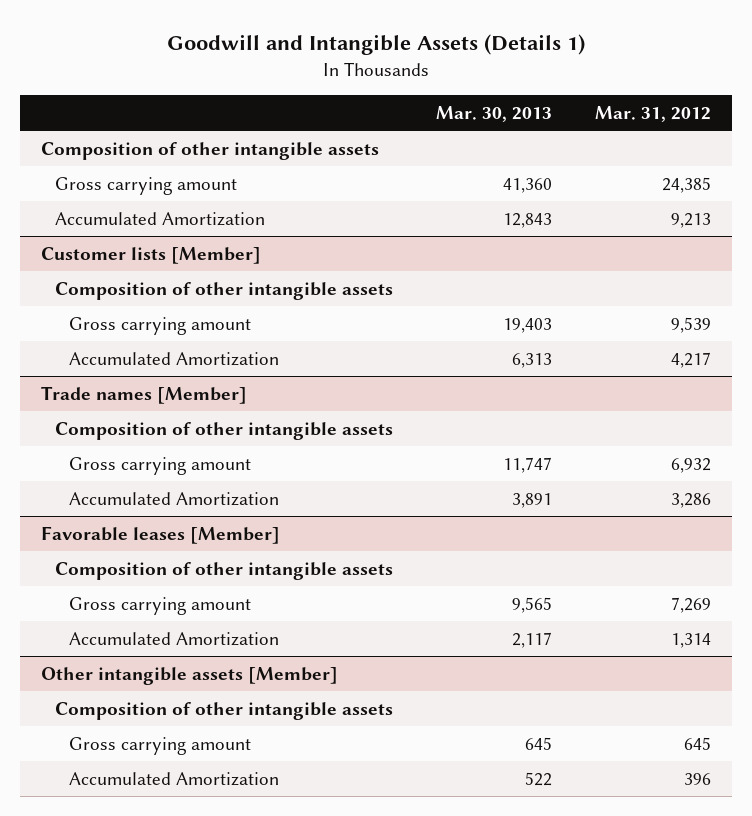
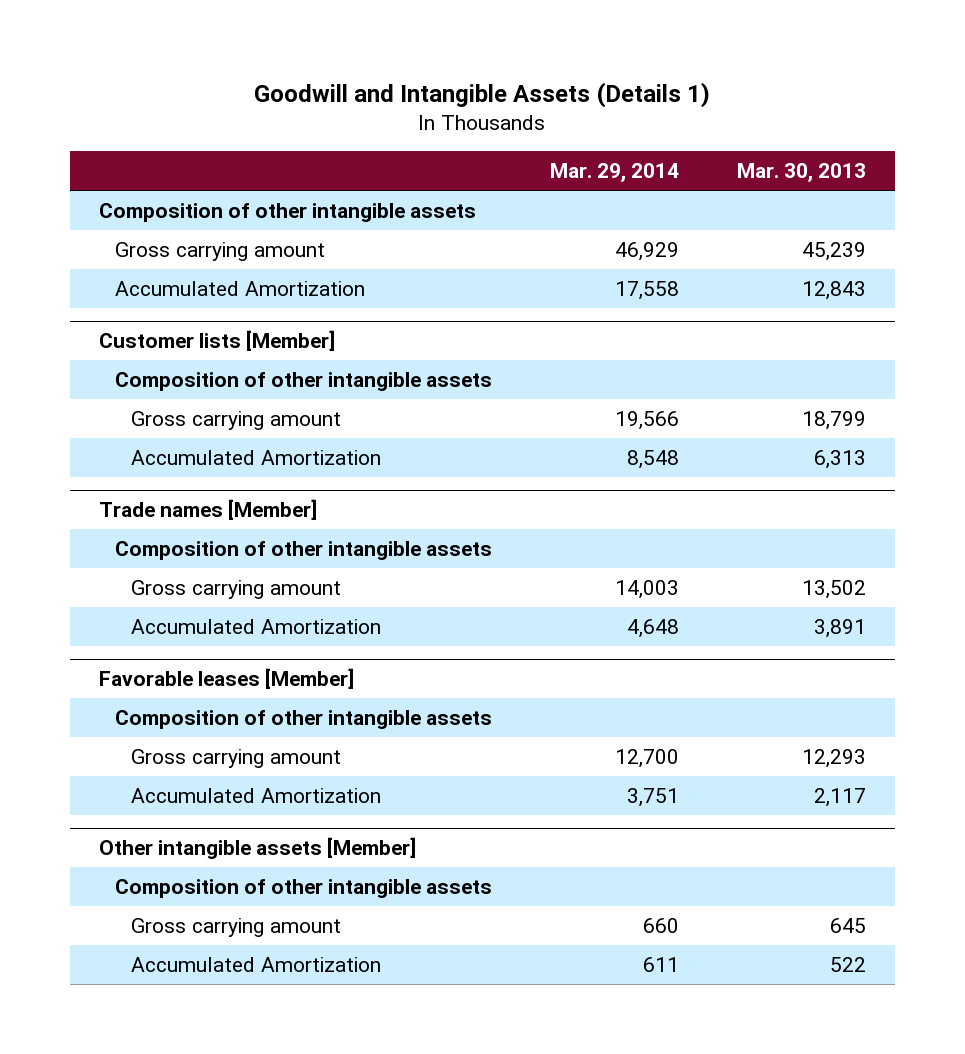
[594,105,711,122] Mar. 31, 2012 -> none
none -> [550,163,680,183] Mar. 29, 2014
[502,177,552,193] 41,360 -> [802,241,867,261] 45,239
[502,317,552,333] 19,403 -> [802,410,867,430] 18,799
[502,456,552,473] 11,747 -> [802,579,867,599] 13,502
[511,596,552,613] 9,565 -> [802,748,867,768] 12,293

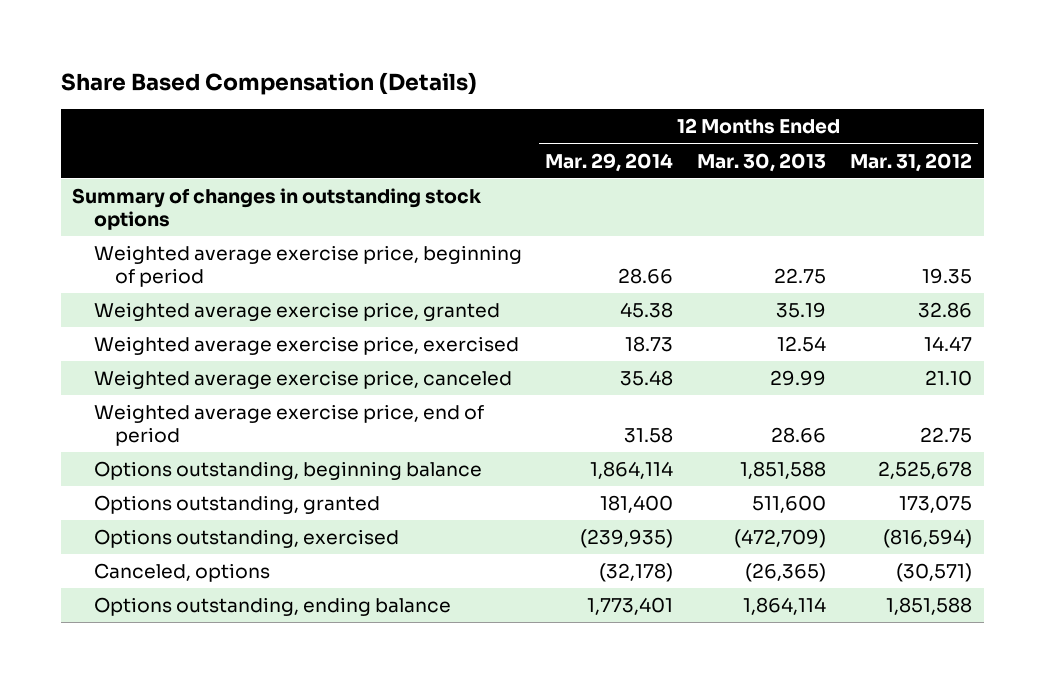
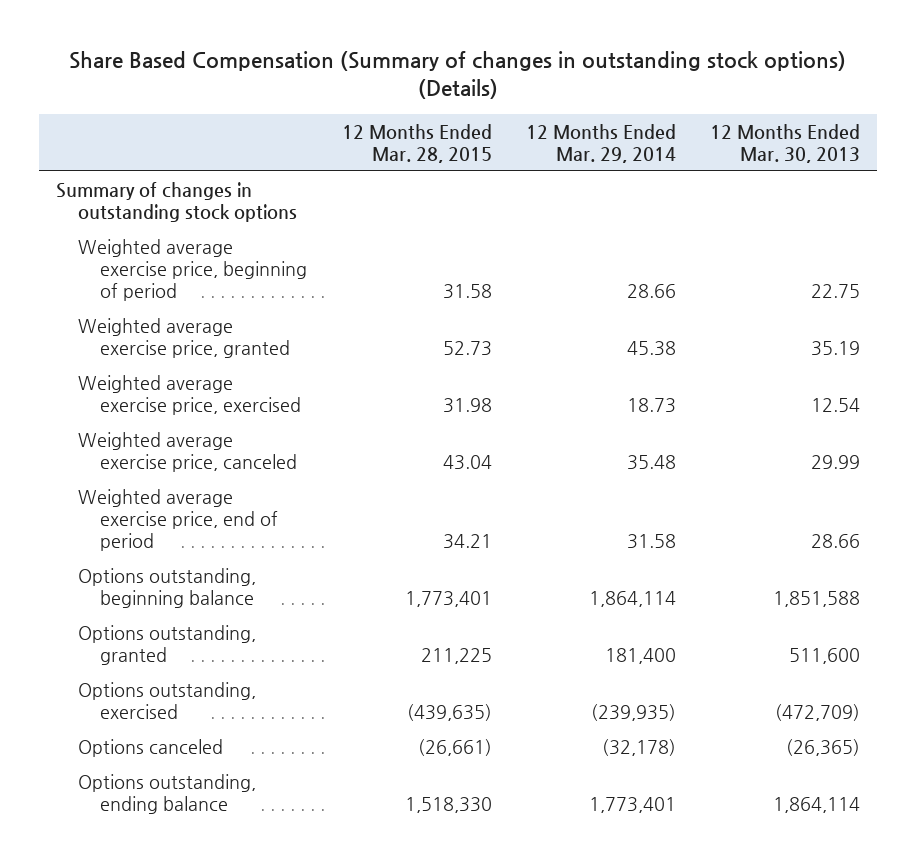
[60,72,477,96] Share Based Compensation (Details) -> [68,51,846,100] Share Based Compensation (Summary of changes in outstanding stock options) (Details)
[850,152,973,172] Mar. 31, 2012 -> none
none -> [341,123,492,163] 12 Months Ended Mar. 28, 2015
[93,563,270,583] Canceled, options -> [78,738,224,757] Options canceled

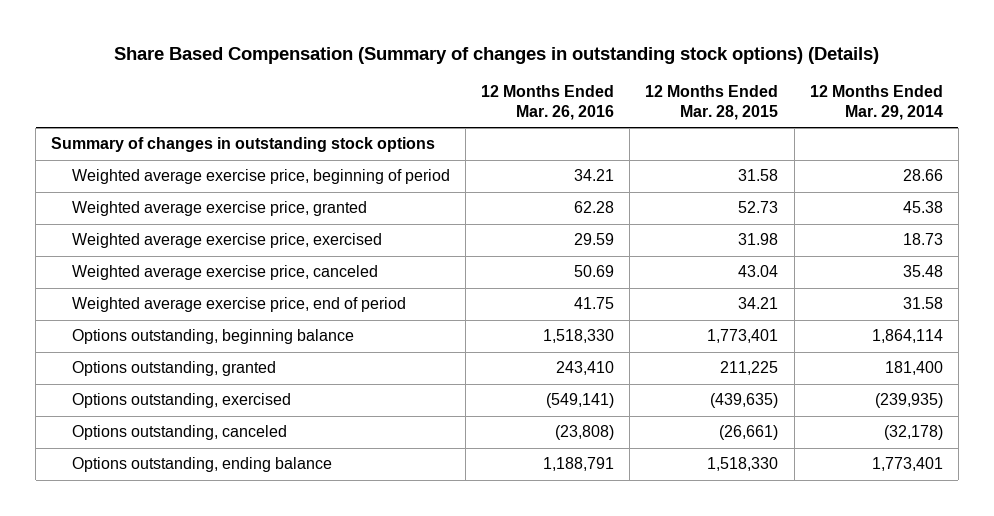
[710,123,861,163] 12 Months Ended Mar. 30, 2013 -> none
none -> [480,85,614,120] 12 Months Ended Mar. 26, 2016
[78,738,224,757] Options canceled -> [71,425,287,441] Options outstanding, canceled

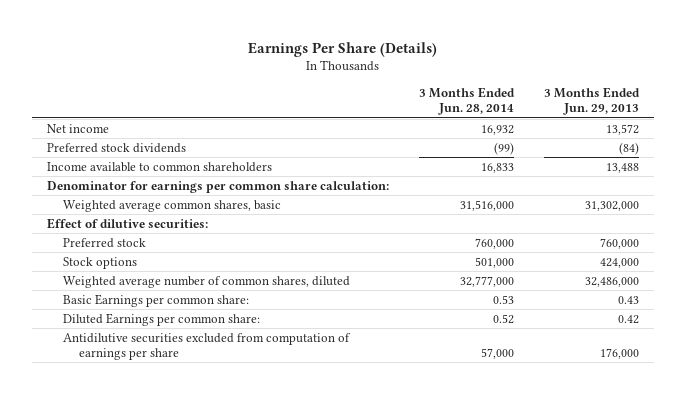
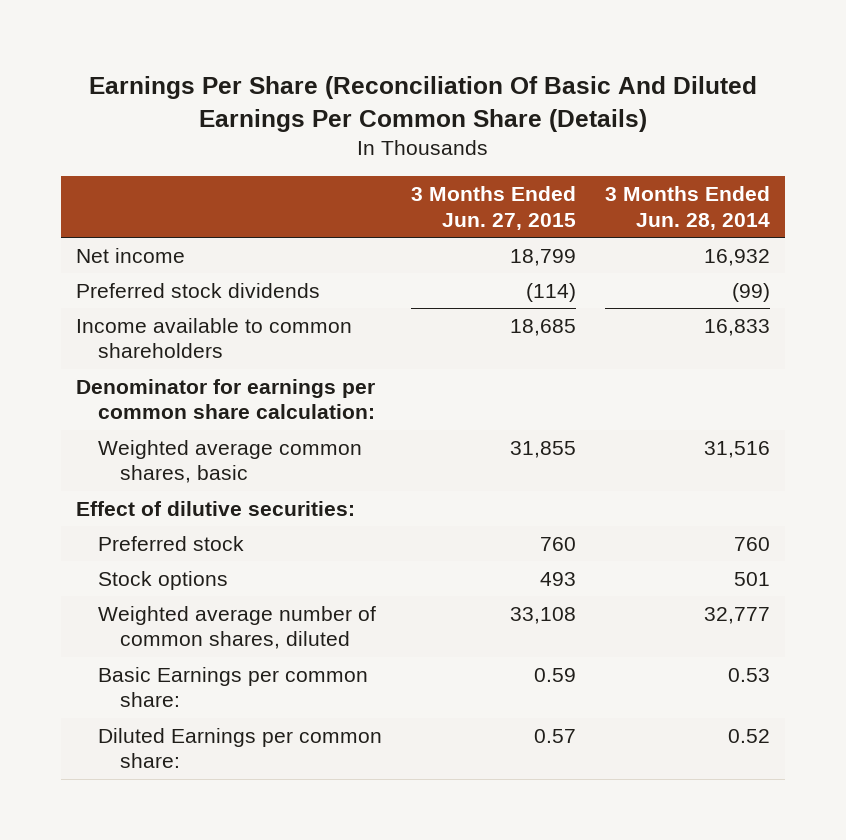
[248,41,438,57] Earnings Per Share (Details) -> [89,75,758,132] Earnings Per Share (Reconciliation Of Basic And Diluted Earnings Per Common Share (Details)
[544,86,641,116] 3 Months Ended Jun. 29, 2013 -> none
none -> [411,186,577,230] 3 Months Ended Jun. 27, 2015
[460,199,515,211] 31,516,000 -> [704,440,771,458] 31,516
[475,237,515,249] 760,000 -> [734,536,771,551] 760
[475,256,515,268] 501,000 -> [734,571,771,586] 501
[460,275,515,287] 32,777,000 -> [704,606,771,624] 32,777
[63,332,352,361] Antidilutive securities excluded from computation of earnings per share -> none

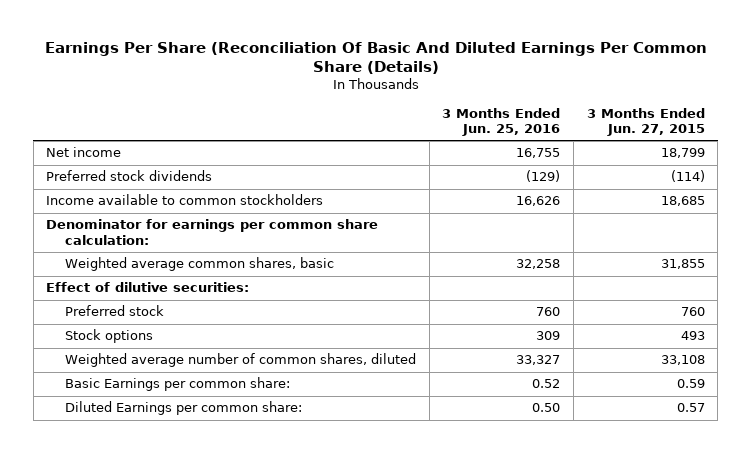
[605,186,771,230] 3 Months Ended Jun. 28, 2014 -> none
none -> [442,107,561,137] 3 Months Ended Jun. 25, 2016
[75,317,352,359] Income available to common shareholders -> [46,194,324,206] Income available to common stockholders

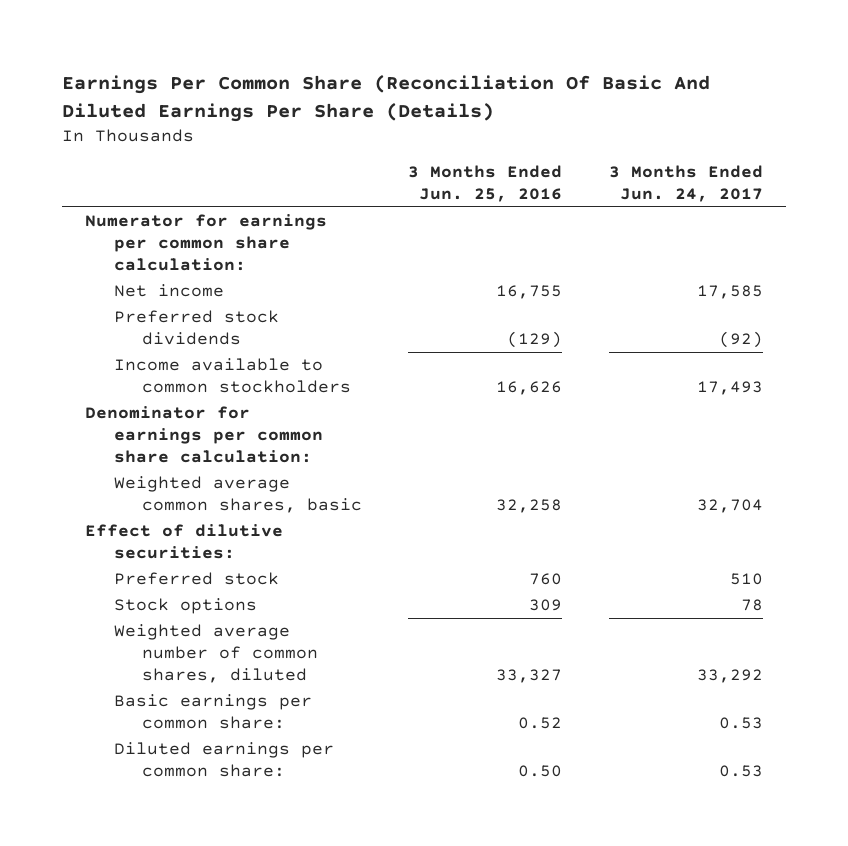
[44,41,707,74] Earnings Per Share (Reconciliation Of Basic And Diluted Earnings Per Common Share (Details) -> [61,75,710,123] Earnings Per Common Share (Reconciliation Of Basic And Diluted Earnings Per Share (Details)
[586,107,705,137] 3 Months Ended Jun. 27, 2015 -> none
none -> [608,165,763,202] 3 Months Ended Jun. 24, 2017
none -> [85,214,328,271] Numerator for earnings per common share calculation:
[64,377,290,392] Basic Earnings per common share: -> [113,694,312,730] Basic earnings per common share:
[64,401,302,416] Diluted Earnings per common share: -> [113,742,334,778] Diluted earnings per common share:

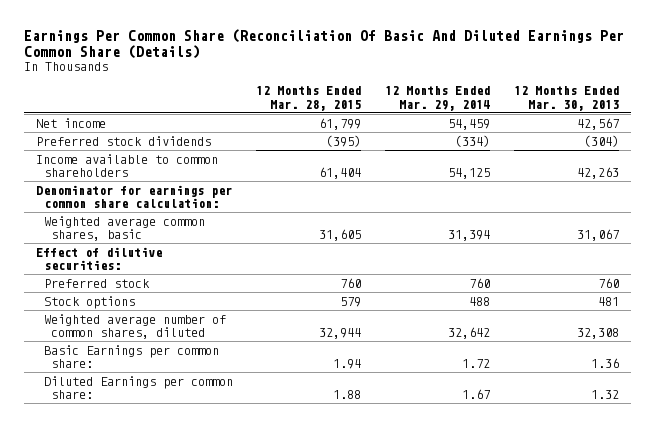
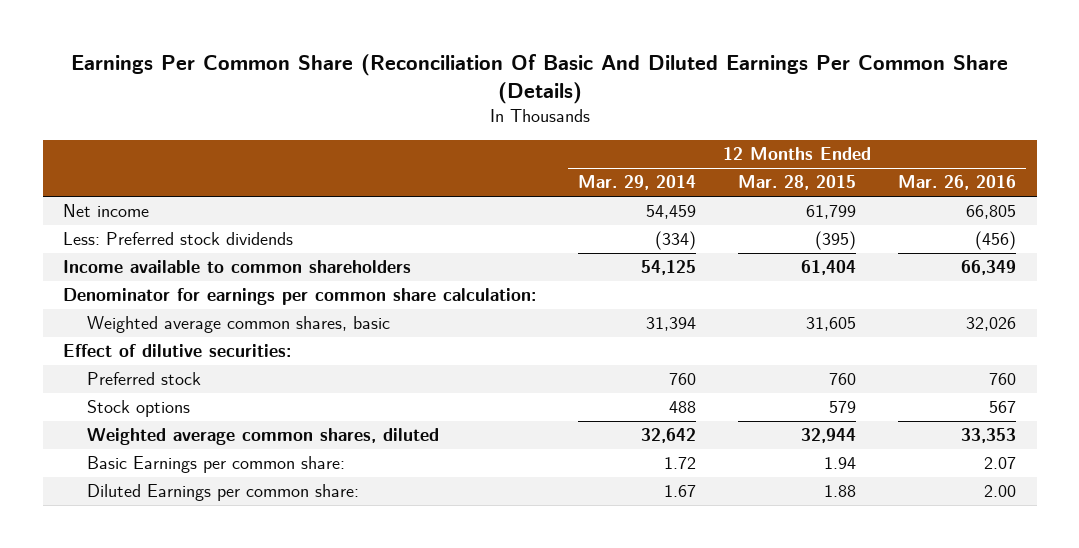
[513,86,619,111] 12 Months Ended Mar. 30, 2013 -> none
none -> [898,175,1017,191] Mar. 26, 2016
[36,135,212,146] Preferred stock dividends -> [63,232,294,246] Less: Preferred stock dividends
[43,313,226,340] Weighted average number of common shares, diluted -> [86,428,439,446] Weighted average common shares, diluted

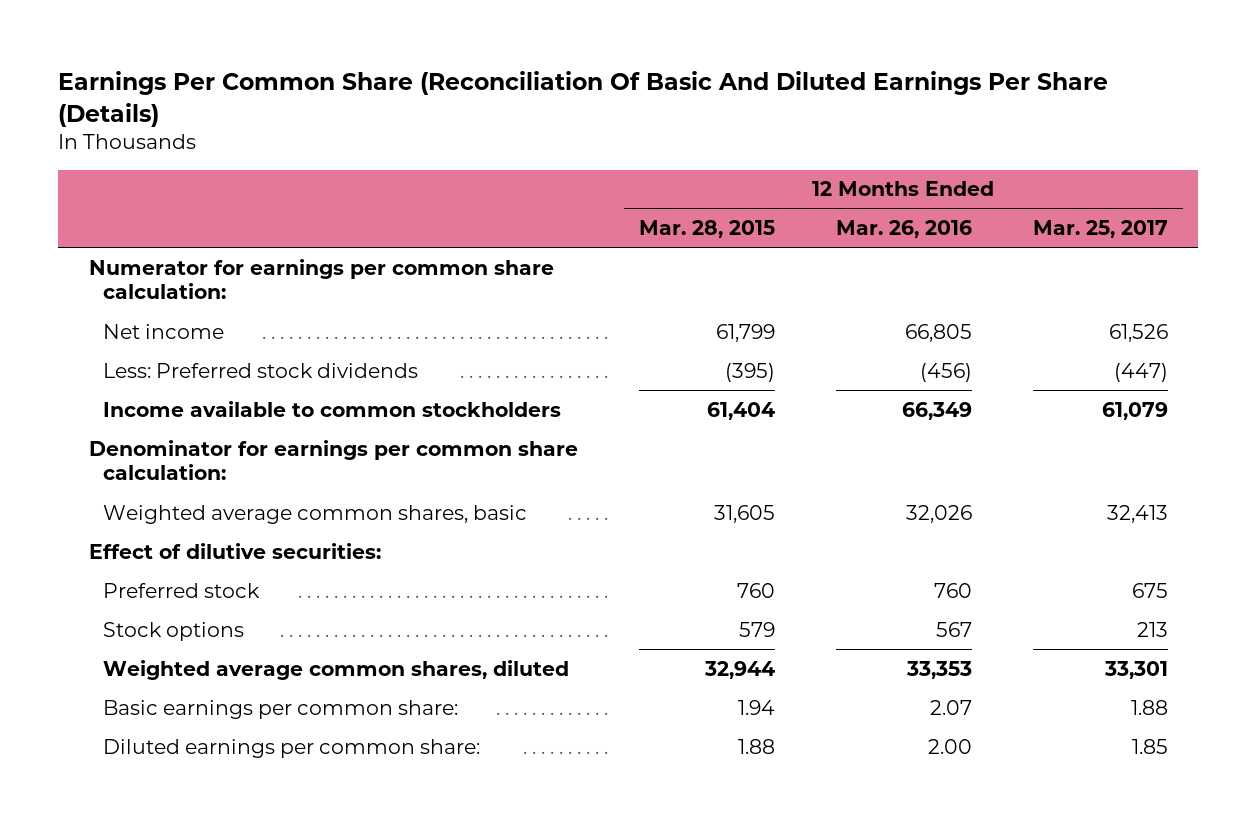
[70,54,1008,104] Earnings Per Common Share (Reconciliation Of Basic And Diluted Earnings Per Common Share (Details) -> [58,71,1109,127] Earnings Per Common Share (Reconciliation Of Basic And Diluted Earnings Per Share (Details)
[578,175,697,191] Mar. 29, 2014 -> none
none -> [1032,220,1168,239] Mar. 25, 2017
none -> [88,258,554,300] Numerator for earnings per common share calculation:
[63,260,412,274] Income available to common shareholders -> [103,400,562,417] Income available to common stockholders
[86,456,345,474] Basic Earnings per common share: -> [103,699,459,719] Basic earnings per common share:
[86,484,359,502] Diluted Earnings per common share: -> [103,738,481,758] Diluted earnings per common share:

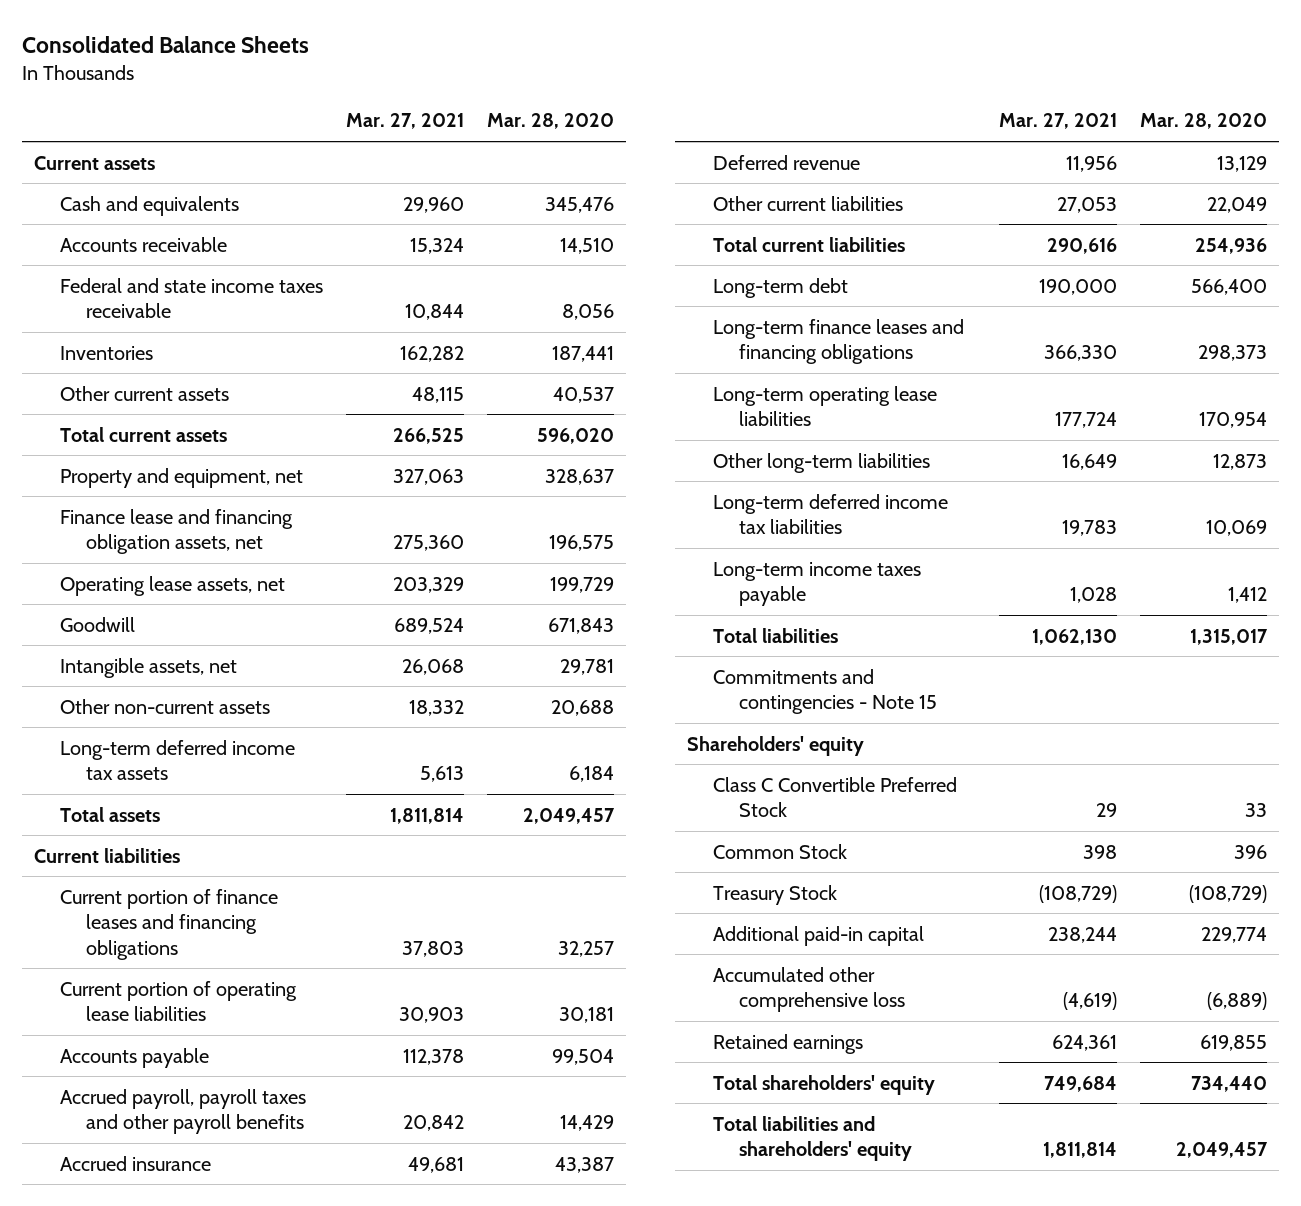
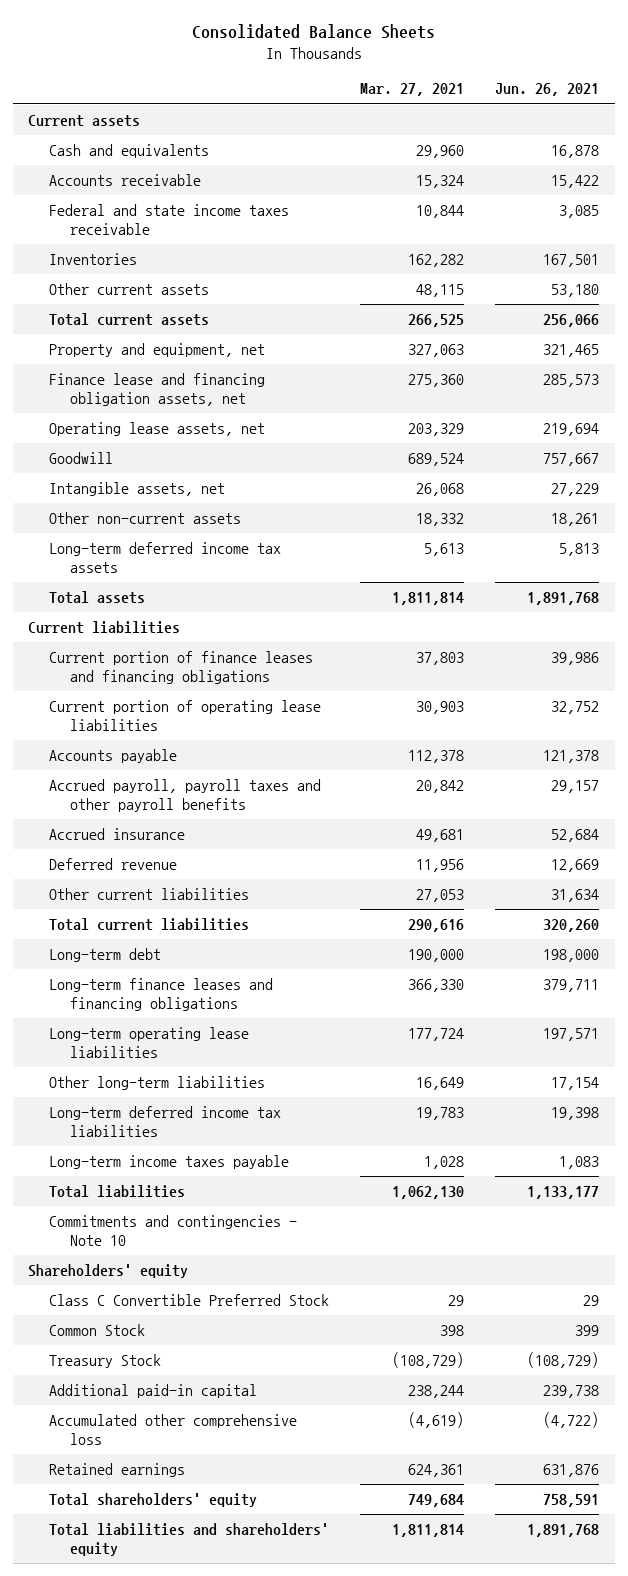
[487,113,615,130] Mar. 28, 2020 -> none
none -> [495,83,600,97] Jun. 26, 2021
[713,668,938,715] Commitments and contingencies - Note 15 -> [49,1215,298,1246] Commitments and contingencies - Note 10

